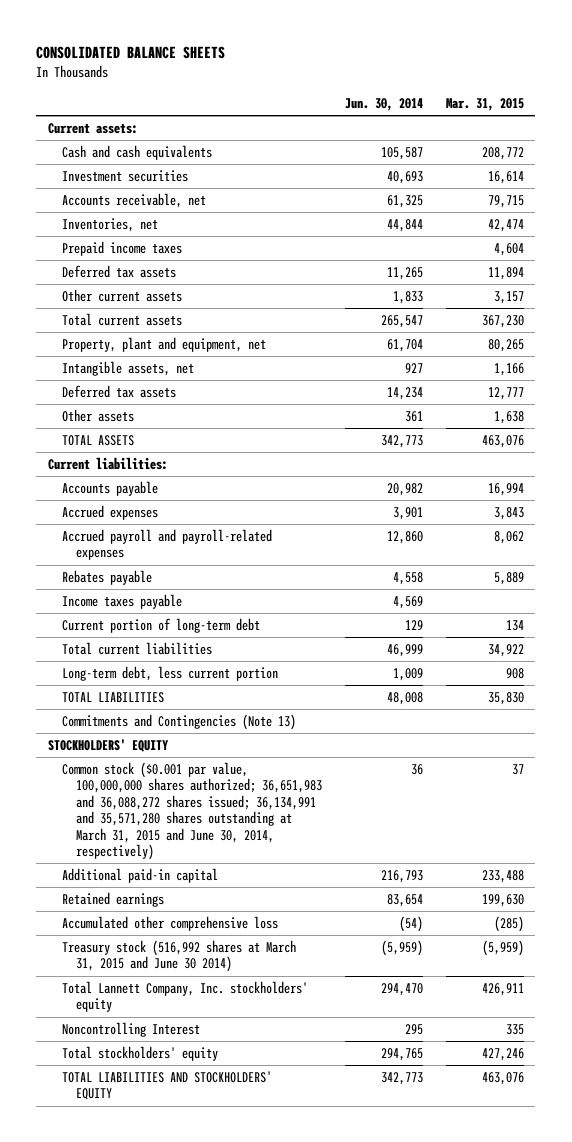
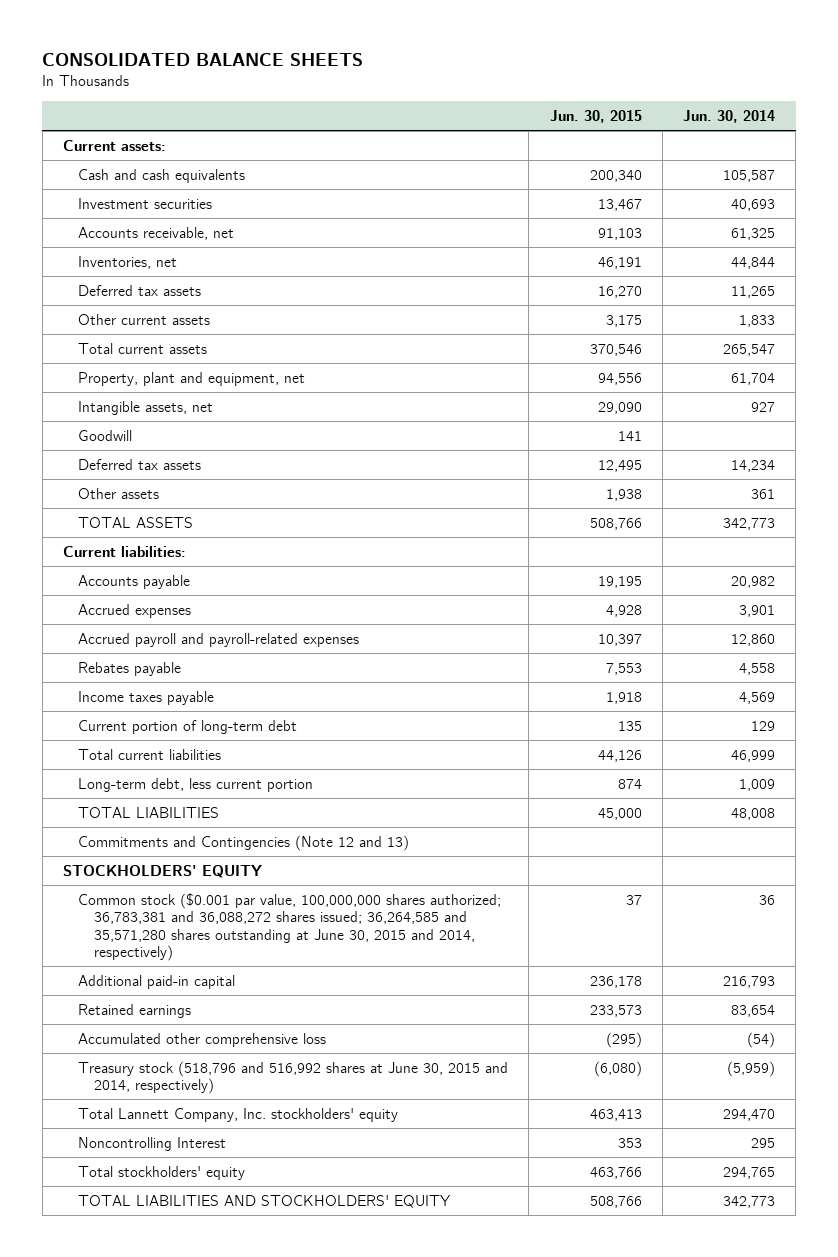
[445,97,524,111] Mar. 31, 2015 -> none
none -> [549,109,642,123] Jun. 30, 2015
[61,241,182,257] Prepaid income taxes -> none
none -> [78,429,133,441] Goodwill
[61,714,296,731] Commitments and Contingencies (Note 13) -> [78,834,410,851] Commitments and Contingencies (Note 12 and 13)
[61,762,323,860] Common stock ($0.001 par value, 100,000,000 shares authorized; 36,651,983 and 36,088,272 shares issued; 36,134,991 and 35,571,280 shares outstanding at March 31, 2015 and June 30, 2014, respectively) -> [78,892,502,962] Common stock ($0.001 par value, 100,000,000 shares authorized; 36,783,381 and 36,088,272 shares issued; 36,264,585 and 35,571,280 shares outstanding at June 30, 2015 and 2014, respectively)
[61,940,296,973] Treasury stock (516,992 shares at March 31, 2015 and June 30 2014) -> [78,1060,509,1095] Treasury stock (518,796 and 516,992 shares at June 30, 2015 and 2014, respectively)

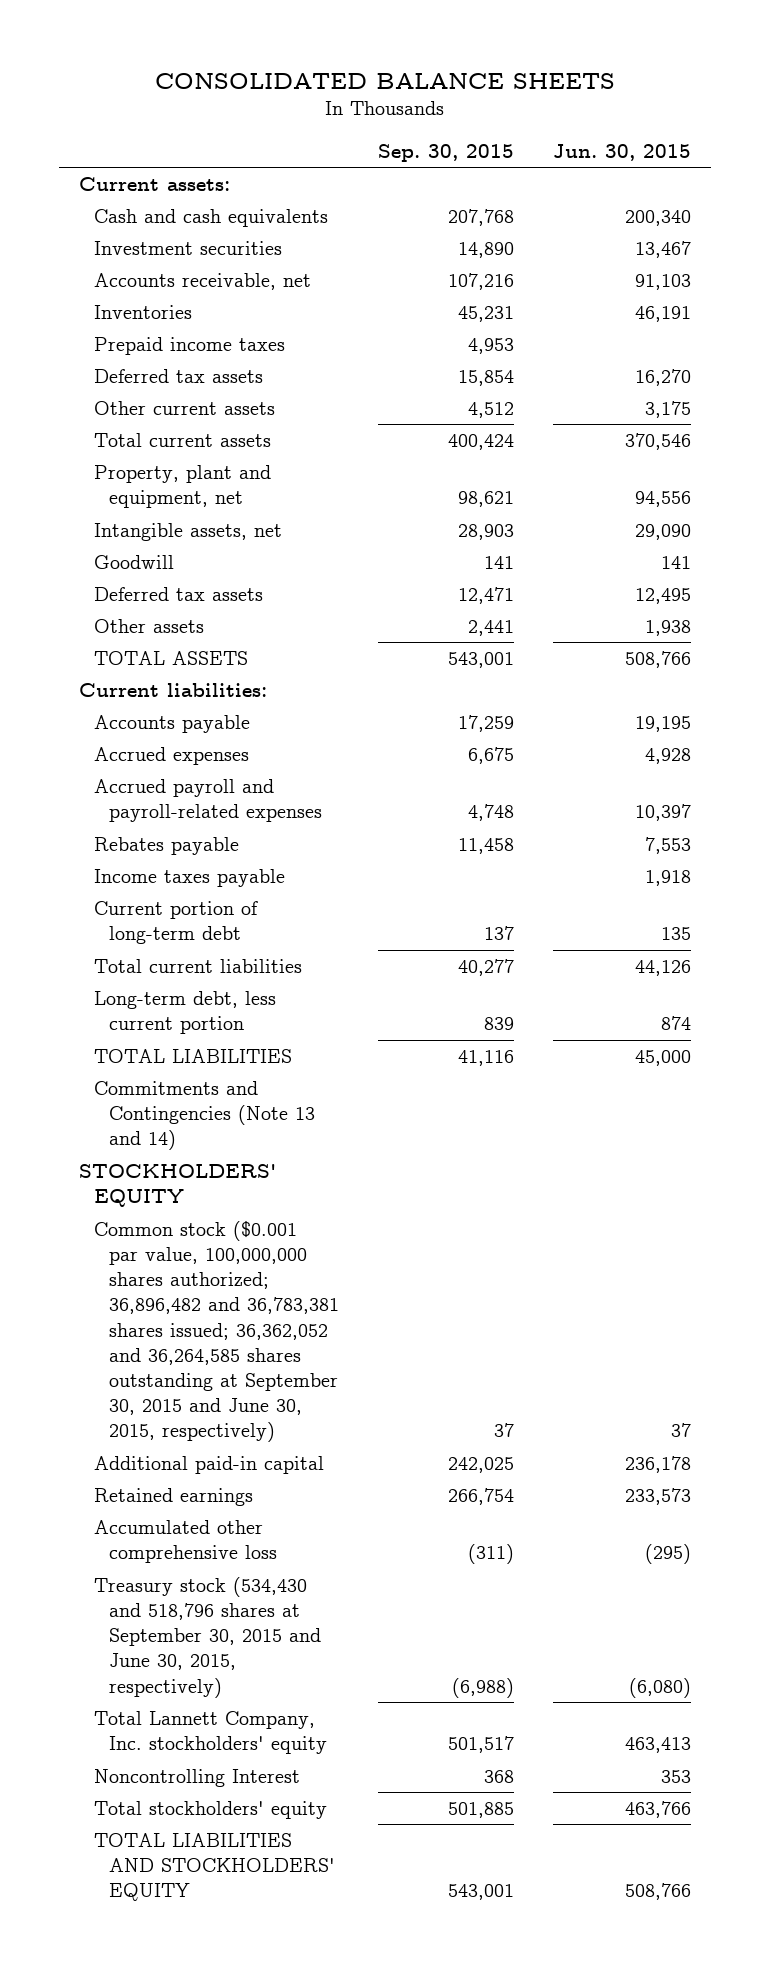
[682,109,775,123] Jun. 30, 2014 -> none
none -> [378,143,515,162] Sep. 30, 2015
[78,255,178,269] Inventories, net -> [93,304,192,319] Inventories
none -> [93,336,285,355] Prepaid income taxes
[78,834,410,851] Commitments and Contingencies (Note 12 and 13) -> [93,1080,316,1151] Commitments and Contingencies (Note 13 and 14)
[78,892,502,962] Common stock ($0.001 par value, 100,000,000 shares authorized; 36,783,381 and 36,088,272 shares issued; 36,264,585 and 35,571,280 shares outstanding at June 30, 2015 and 2014, respectively) -> [93,1220,340,1443] Common stock ($0.001 par value, 100,000,000 shares authorized; 36,896,482 and 36,783,381 shares issued; 36,362,052 and 36,264,585 shares outstanding at September 30, 2015 and June 30, 2015, respectively)
[78,1060,509,1095] Treasury stock (518,796 and 516,992 shares at June 30, 2015 and 2014, respectively) -> [93,1576,322,1698] Treasury stock (534,430 and 518,796 shares at September 30, 2015 and June 30, 2015, respectively)

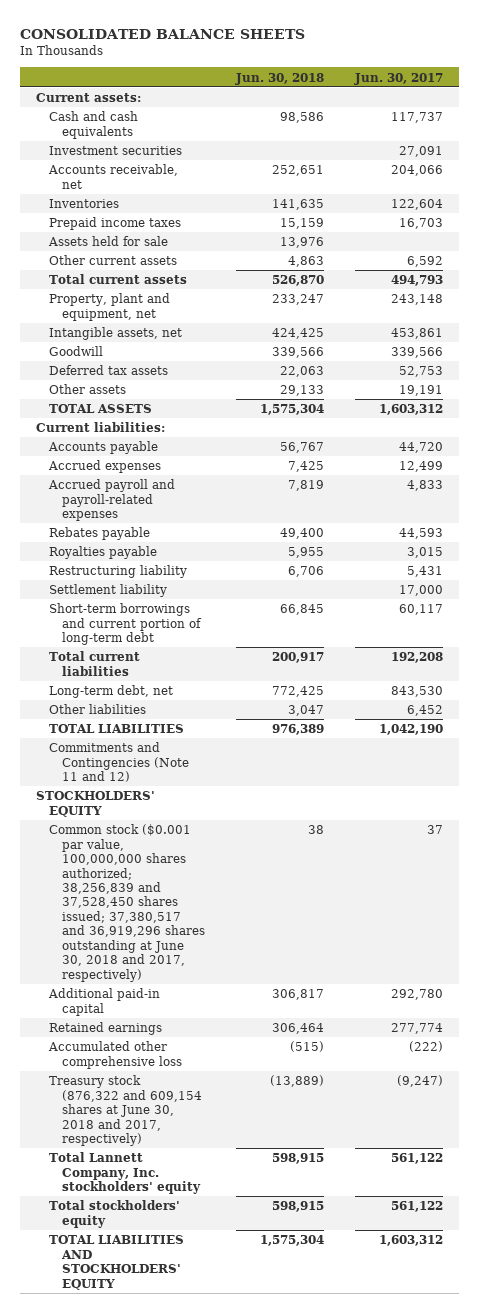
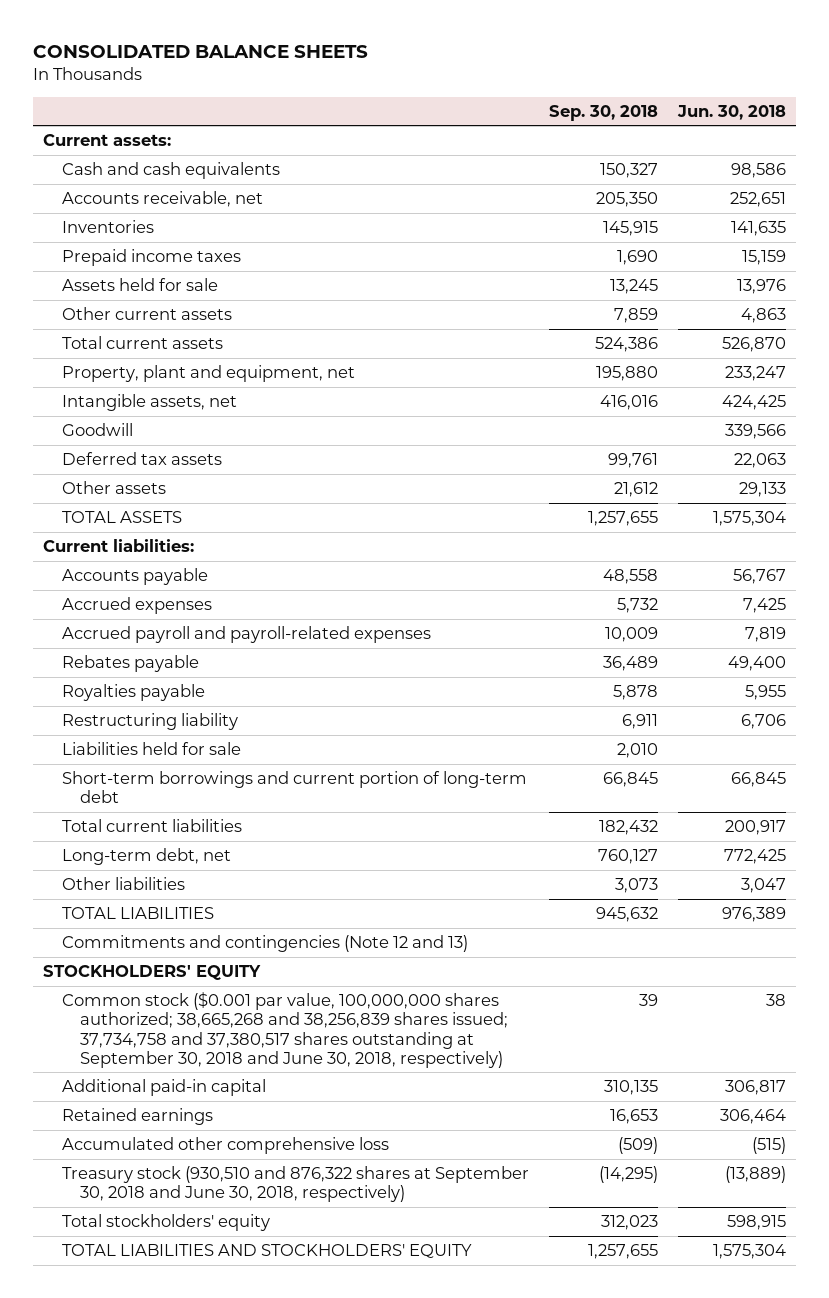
[354,72,444,85] Jun. 30, 2017 -> none
none -> [548,104,658,121] Sep. 30, 2018
[48,146,182,156] Investment securities -> none
[48,584,167,598] Settlement liability -> none
none -> [61,741,241,755] Liabilities held for sale
[48,742,189,783] Commitments and Contingencies (Note 11 and 12) -> [61,934,468,952] Commitments and contingencies (Note 12 and 13)
[48,824,205,982] Common stock ($0.001 par value, 100,000,000 shares authorized; 38,256,839 and 37,528,450 shares issued; 37,380,517 and 36,919,296 shares outstanding at June 30, 2018 and 2017, respectively) -> [61,991,509,1068] Common stock ($0.001 par value, 100,000,000 shares authorized; 38,665,268 and 38,256,839 shares issued; 37,734,758 and 37,380,517 shares outstanding at September 30, 2018 and June 30, 2018, respectively)
[48,1152,201,1195] Total Lannett Company, Inc. stockholders' equity -> none
[48,1075,202,1146] Treasury stock (876,322 and 609,154 shares at June 30, 2018 and 2017, respectively) -> [61,1165,529,1203] Treasury stock (930,510 and 876,322 shares at September 30, 2018 and June 30, 2018, respectively)

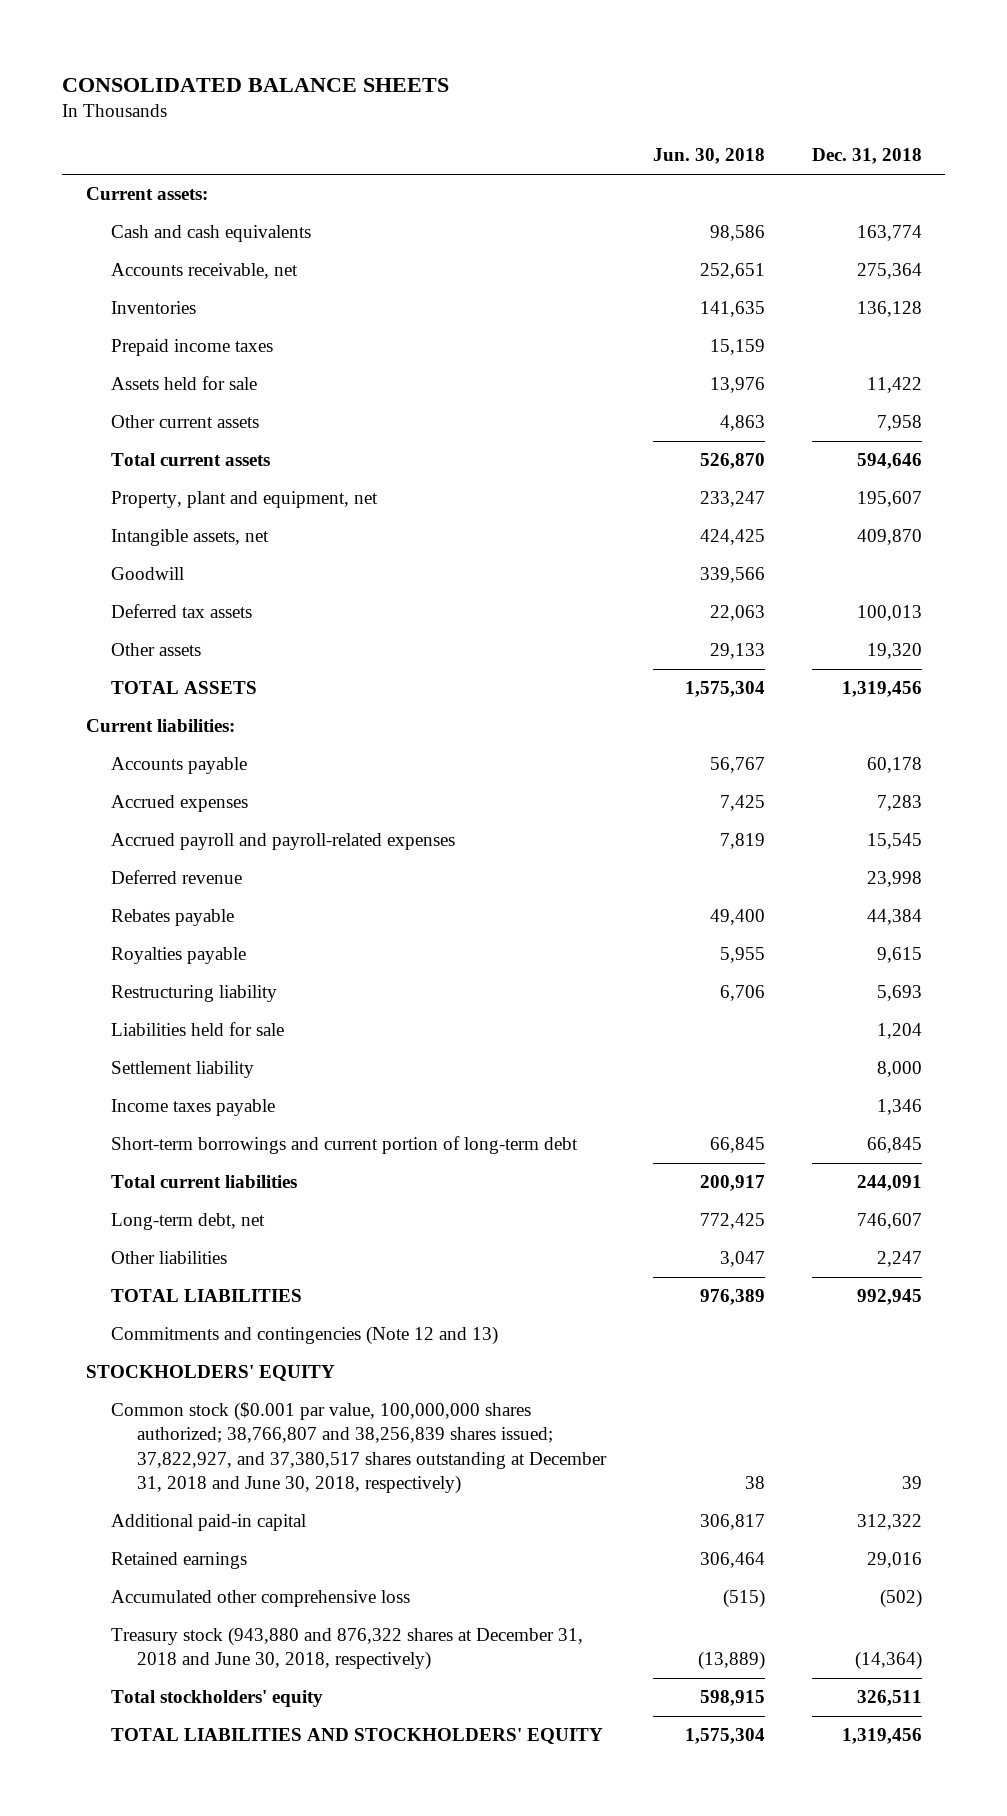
[548,104,658,121] Sep. 30, 2018 -> none
none -> [811,148,922,165] Dec. 31, 2018
none -> [111,870,243,885] Deferred revenue
none -> [111,1061,255,1079] Settlement liability
none -> [111,1099,276,1117] Income taxes payable
[61,991,509,1068] Common stock ($0.001 par value, 100,000,000 shares authorized; 38,665,268 and 38,256,839 shares issued; 37,734,758 and 37,380,517 shares outstanding at September 30, 2018 and June 30, 2018, respectively) -> [111,1402,607,1495] Common stock ($0.001 par value, 100,000,000 shares authorized; 38,766,807 and 38,256,839 shares issued; 37,822,927, and 37,380,517 shares outstanding at December 31, 2018 and June 30, 2018, respectively)
[61,1165,529,1203] Treasury stock (930,510 and 876,322 shares at September 30, 2018 and June 30, 2018, respectively) -> [111,1627,584,1671] Treasury stock (943,880 and 876,322 shares at December 31, 2018 and June 30, 2018, respectively)

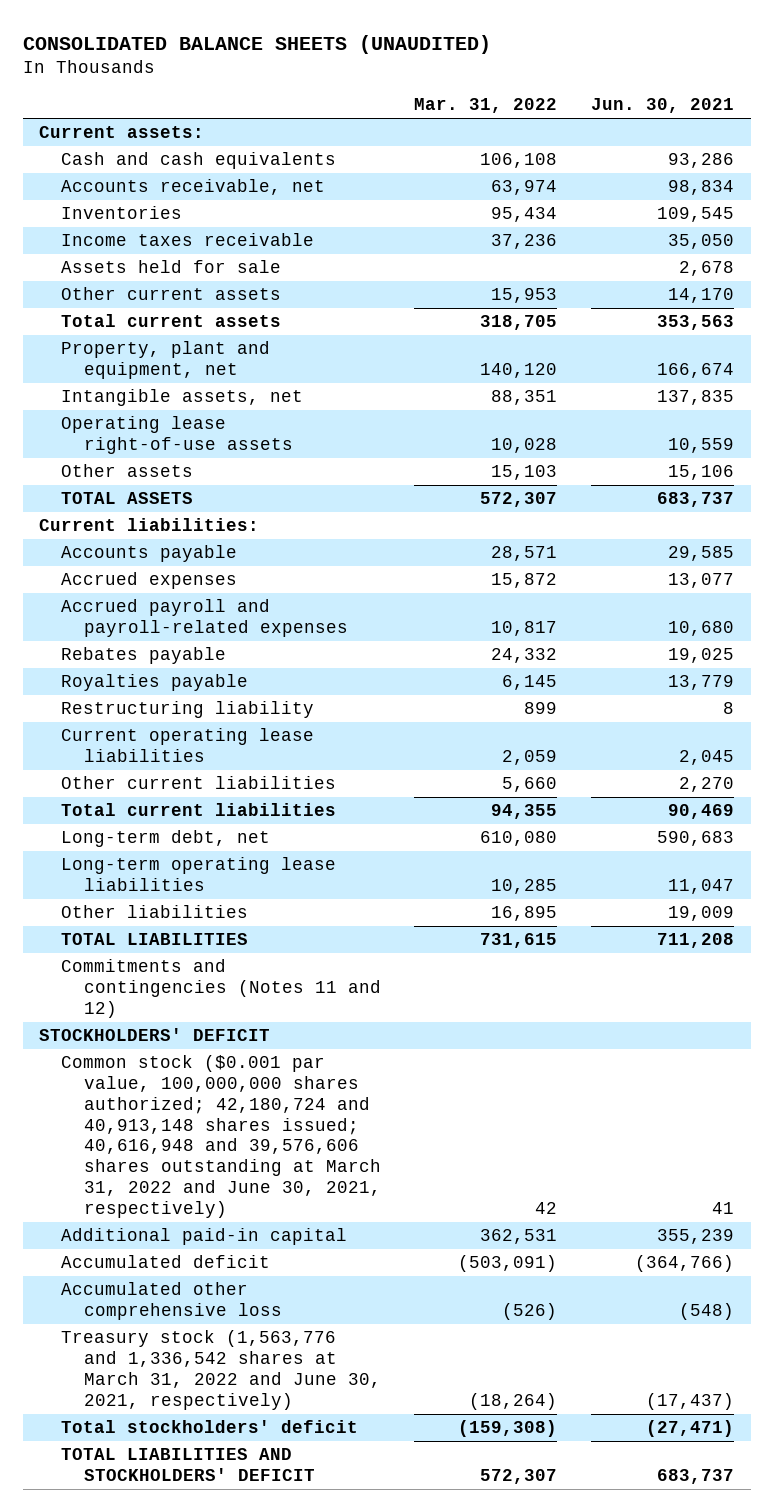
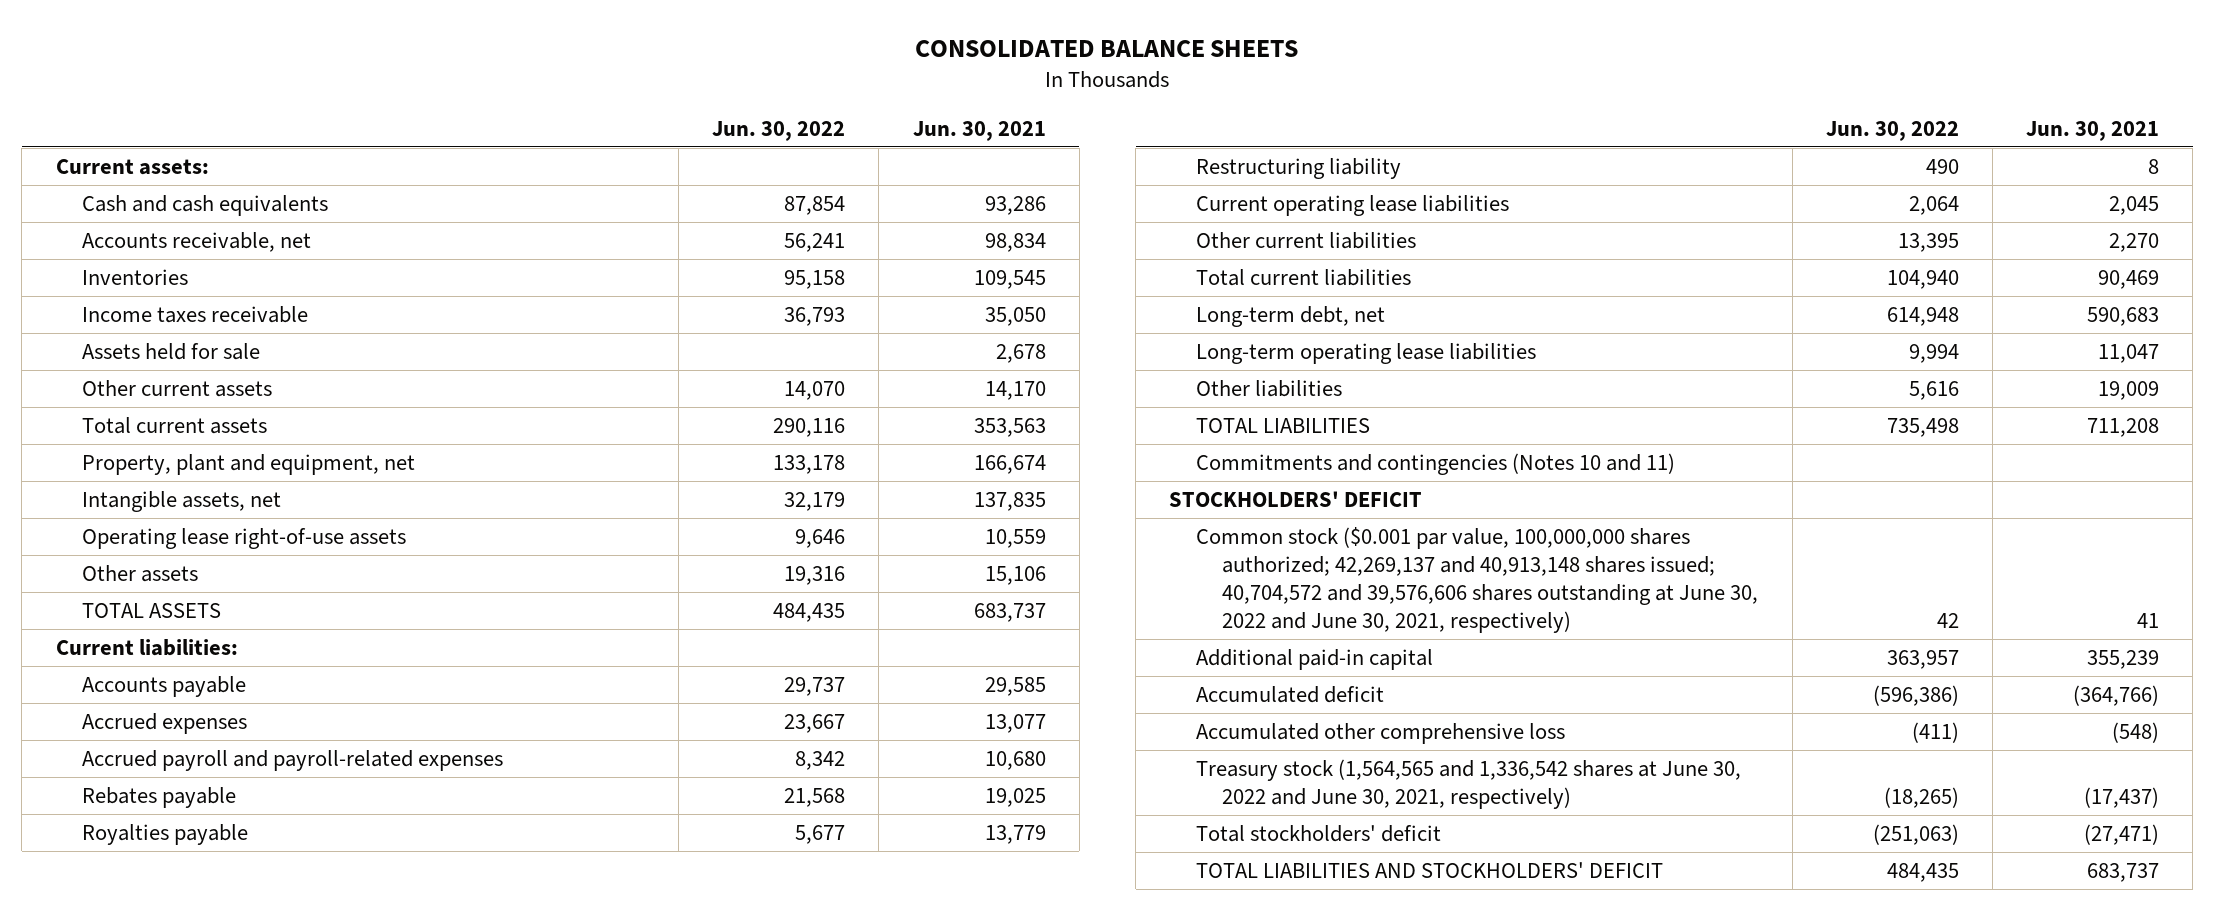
[22,34,491,54] CONSOLIDATED BALANCE SHEETS (UNAUDITED) -> [915,39,1299,57] CONSOLIDATED BALANCE SHEETS
[414,98,558,114] Mar. 31, 2022 -> none
none -> [712,120,846,141] Jun. 30, 2022
[61,959,381,1018] Commitments and contingencies (Notes 11 and 12) -> [1195,452,1675,475] Commitments and contingencies (Notes 10 and 11)
[61,1055,381,1218] Common stock ($0.001 par value, 100,000,000 shares authorized; 42,180,724 and 40,913,148 shares issued; 40,616,948 and 39,576,606 shares outstanding at March 31, 2022 and June 30, 2021, respectively) -> [1195,526,1759,633] Common stock ($0.001 par value, 100,000,000 shares authorized; 42,269,137 and 40,913,148 shares issued; 40,704,572 and 39,576,606 shares outstanding at June 30, 2022 and June 30, 2021, respectively)
[61,1330,381,1410] Treasury stock (1,563,776 and 1,336,542 shares at March 31, 2022 and June 30, 2021, respectively) -> [1195,758,1741,809] Treasury stock (1,564,565 and 1,336,542 shares at June 30, 2022 and June 30, 2021, respectively)

